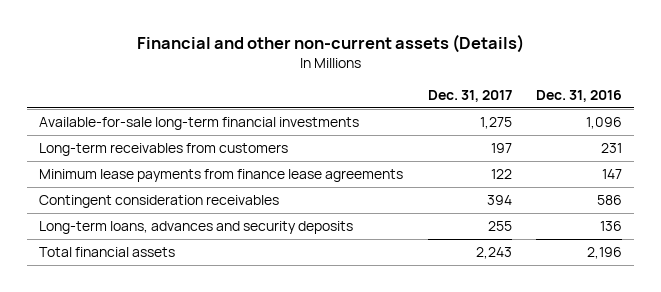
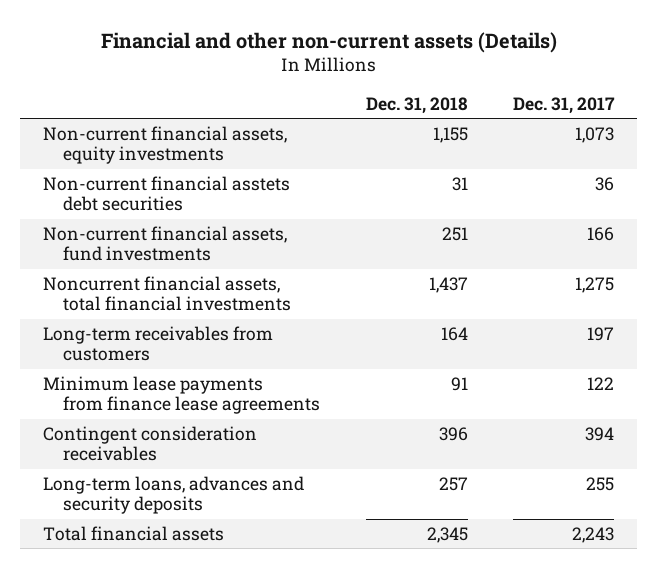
[536,90,623,103] Dec. 31, 2016 -> none
none -> [365,96,468,114] Dec. 31, 2018
none -> [43,126,288,165] Non-current financial assets, equity investments
none -> [43,176,291,212] Non-current financial asstets debt securities
none -> [43,226,288,262] Non-current financial assets, fund investments
[38,117,359,131] Available-for-sale long-term financial investments -> [43,276,292,312] Noncurrent financial assets, total financial investments

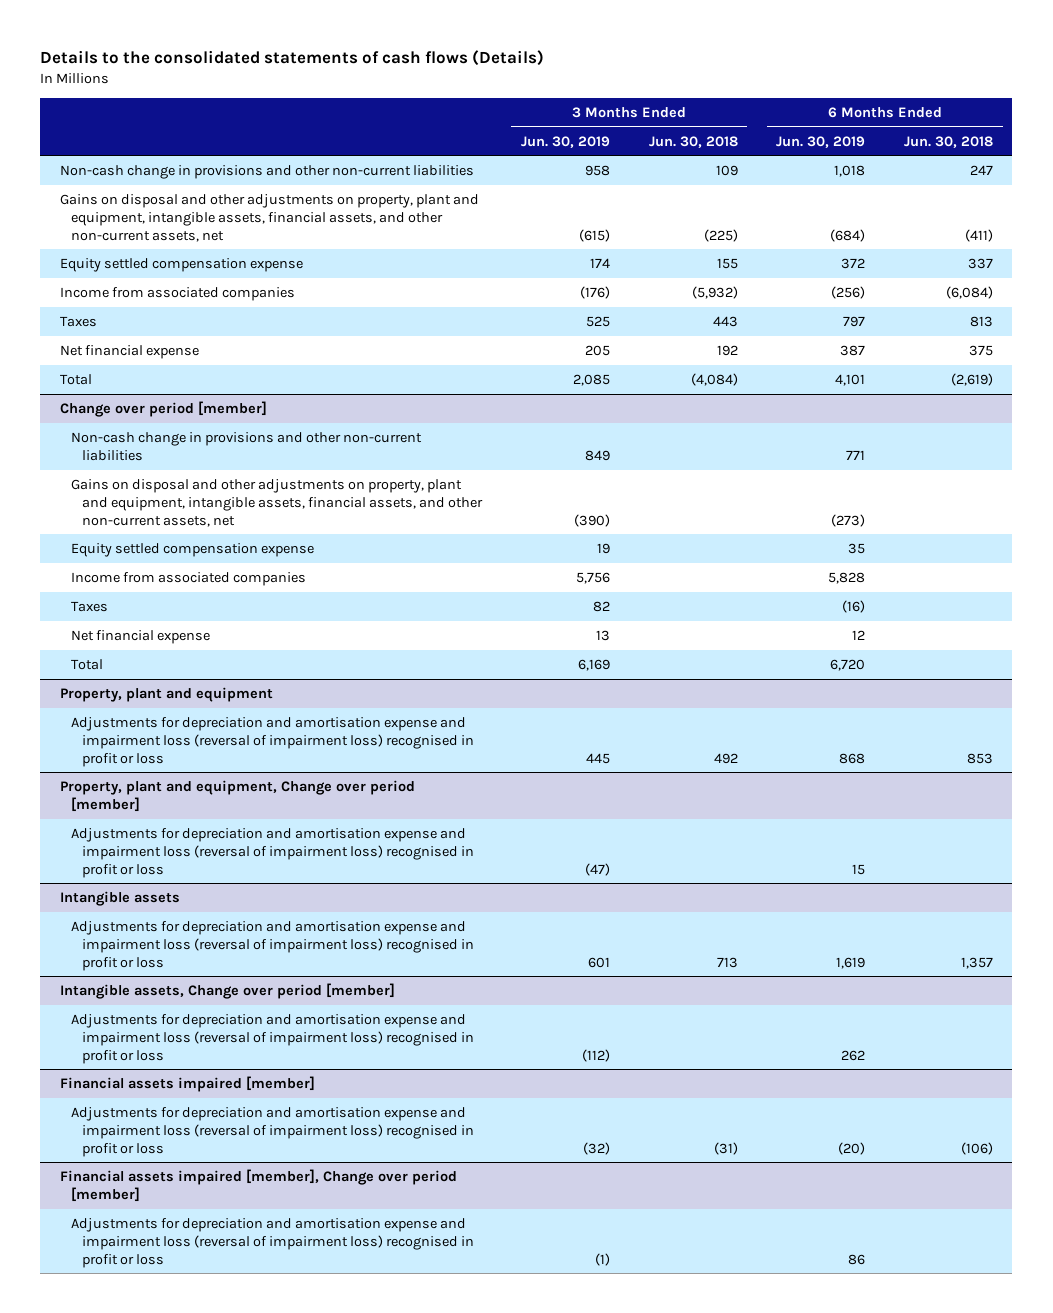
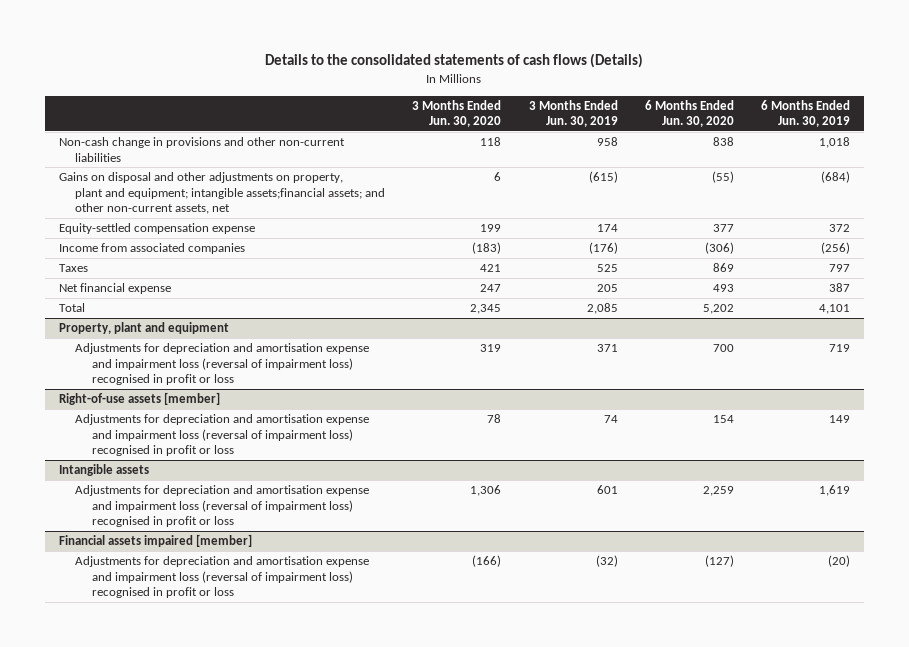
[648,135,738,148] Jun. 30, 2018 -> none
[904,135,994,148] Jun. 30, 2018 -> none
none -> [412,99,502,128] 3 Months Ended Jun. 30, 2020
none -> [644,99,734,128] 6 Months Ended Jun. 30, 2020
[59,194,479,242] Gains on disposal and other adjustments on property, plant and equipment, intangible assets, financial assets, and other non-current assets, net -> [58,172,386,215] Gains on disposal and other adjustments on property, plant and equipment; intangible assets;financial assets; and other non-current assets, net
[59,258,303,273] Equity settled compensation expense -> [58,223,255,235] Equity-settled compensation expense
[59,401,267,418] Change over period [member] -> none
[71,432,423,461] Non-cash change in provisions and other non-current liabilities -> none
[71,479,484,527] Gains on disposal and other adjustments on property, plant and equipment, intangible assets, financial assets, and other non-current assets, net -> none
[71,543,315,558] Equity settled compensation expense -> none
[71,572,307,587] Income from associated companies -> none
[71,601,109,613] Taxes -> none
[71,630,211,645] Net financial expense -> none
[71,659,104,671] Total -> none
[59,780,415,812] Property, plant and equipment, Change over period [member] -> none
[586,752,611,764] 445 -> [596,344,618,353] 371
[839,752,866,764] 868 -> [829,344,851,353] 719
none -> [58,392,220,406] Right-of-use assets [member]
[585,862,611,876] (47) -> [603,415,618,424] 74
[852,863,866,875] 15 -> [829,415,851,424] 149
[59,983,395,1000] Intangible assets, Change over period [member] -> none
[71,1014,475,1064] Adjustments for depreciation and amortisation expense and impairment loss (reversal of impairment loss) recognised in profit or loss -> none
[59,1169,457,1202] Financial assets impaired [member], Change over period [member] -> none
[71,1218,475,1268] Adjustments for depreciation and amortisation expense and impairment loss (reversal of impairment loss) recognised in profit or loss -> none

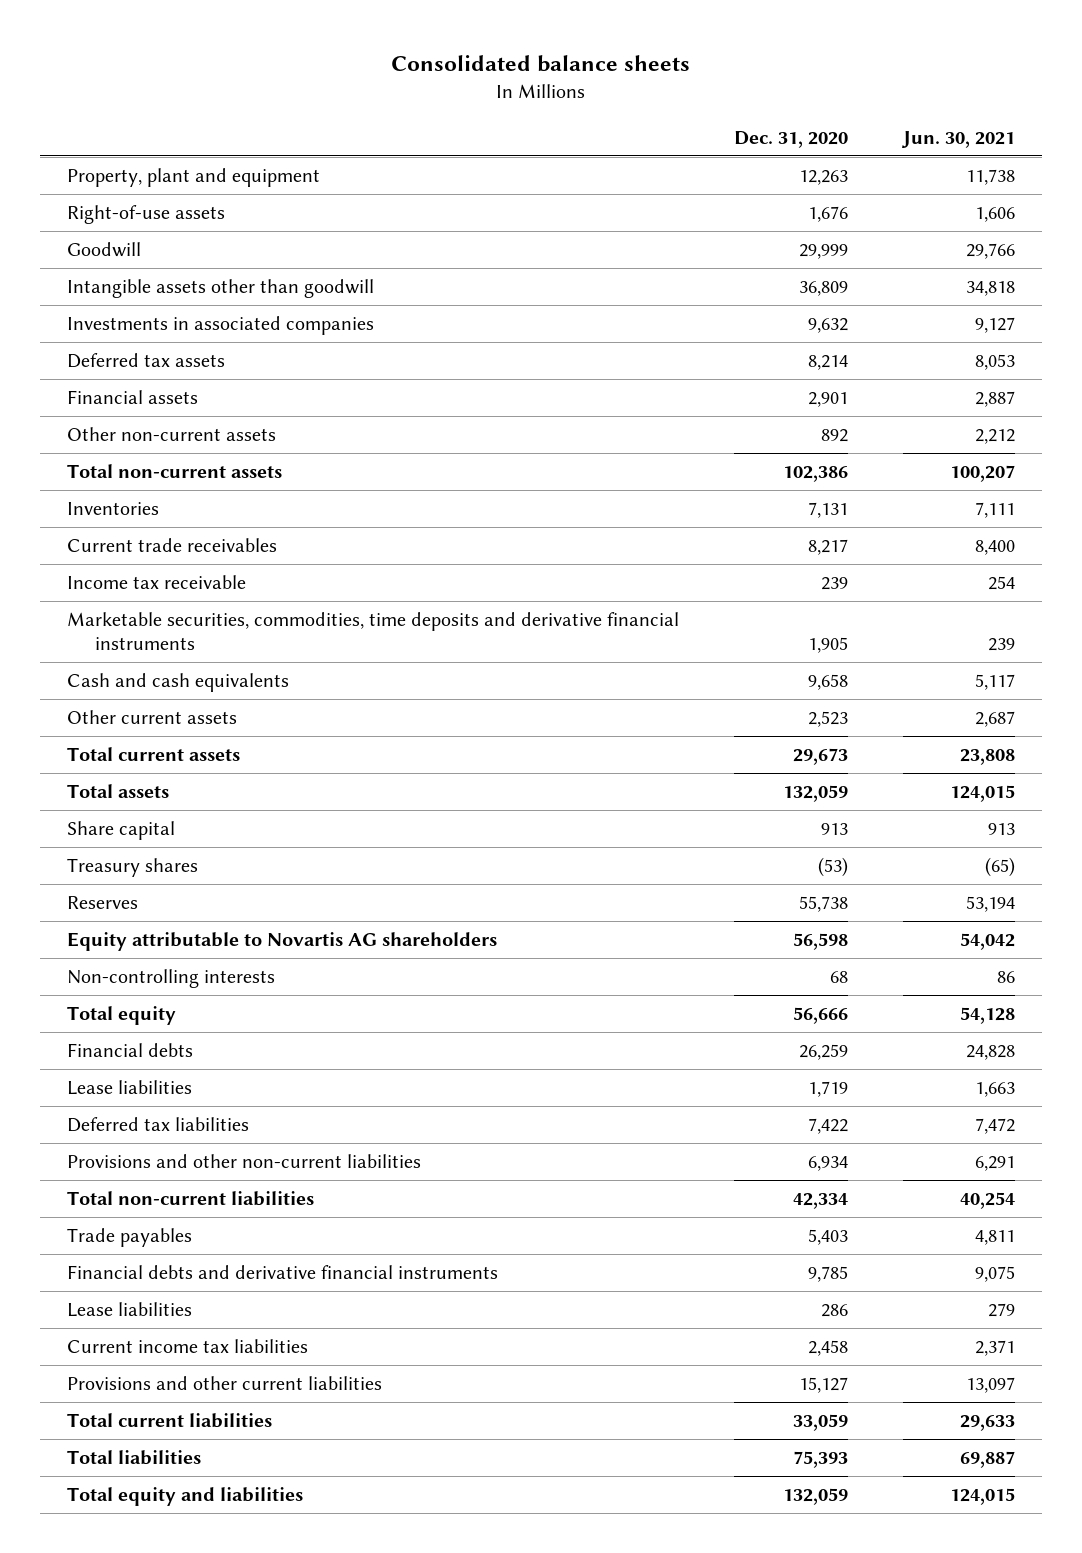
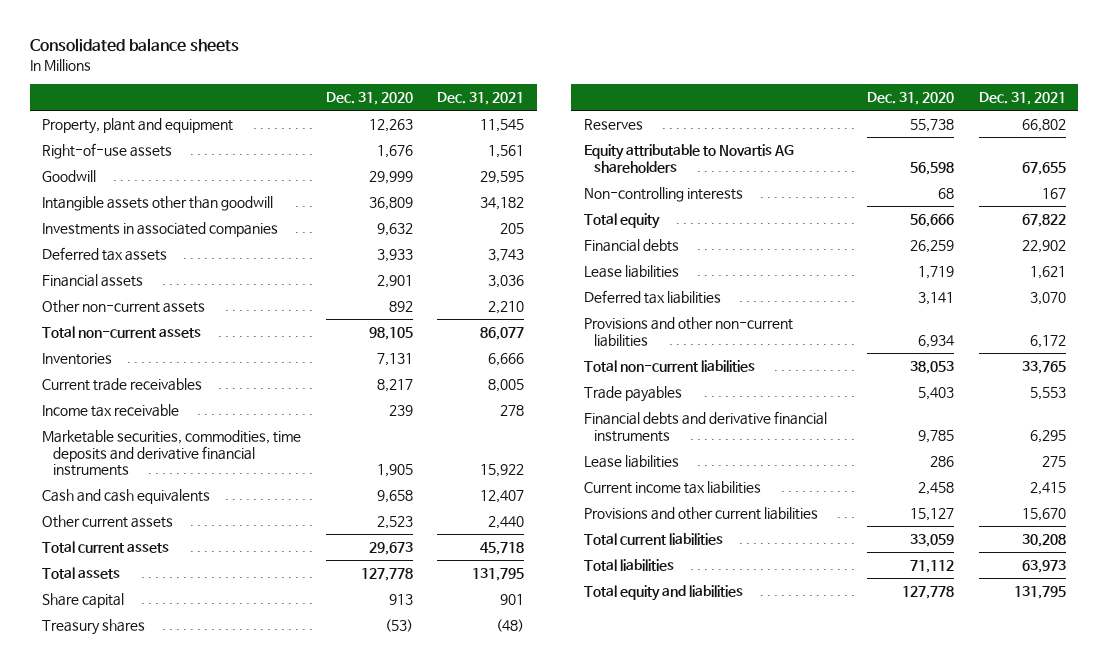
[900,130,1015,148] Jun. 30, 2021 -> none
none -> [437,92,525,106] Dec. 31, 2021
[807,355,848,371] 8,214 -> [376,249,413,263] 3,933
[782,466,848,483] 102,386 -> [368,327,413,341] 98,105
[782,785,848,803] 132,059 -> [360,568,413,582] 127,778
[807,1118,848,1135] 7,422 -> [918,292,955,306] 3,141
[792,1193,848,1210] 42,334 -> [910,361,955,375] 38,053
[792,1451,848,1469] 75,393 -> [910,560,955,574] 71,112
[782,1488,848,1506] 132,059 -> [902,586,955,600] 127,778

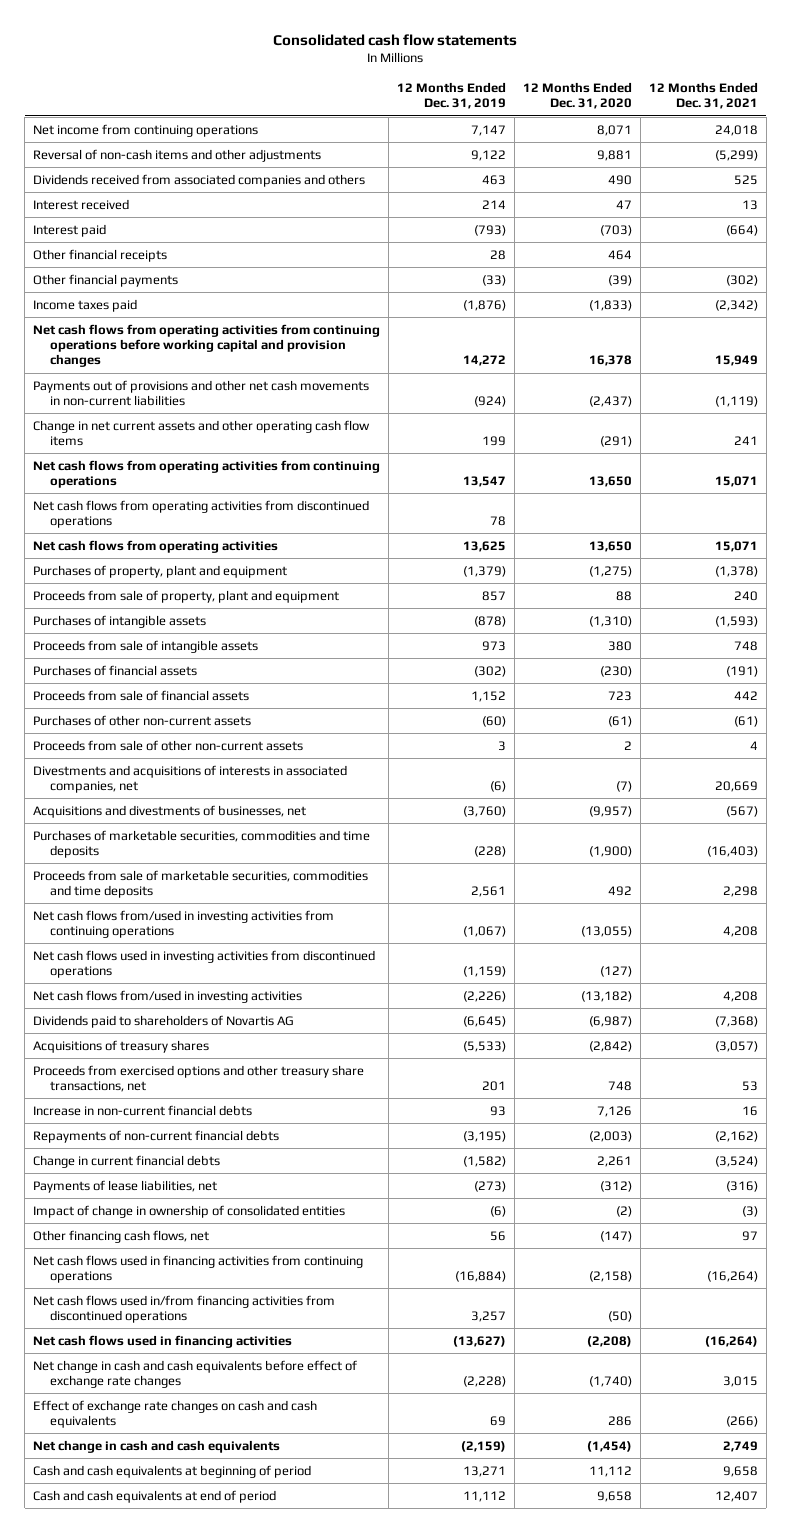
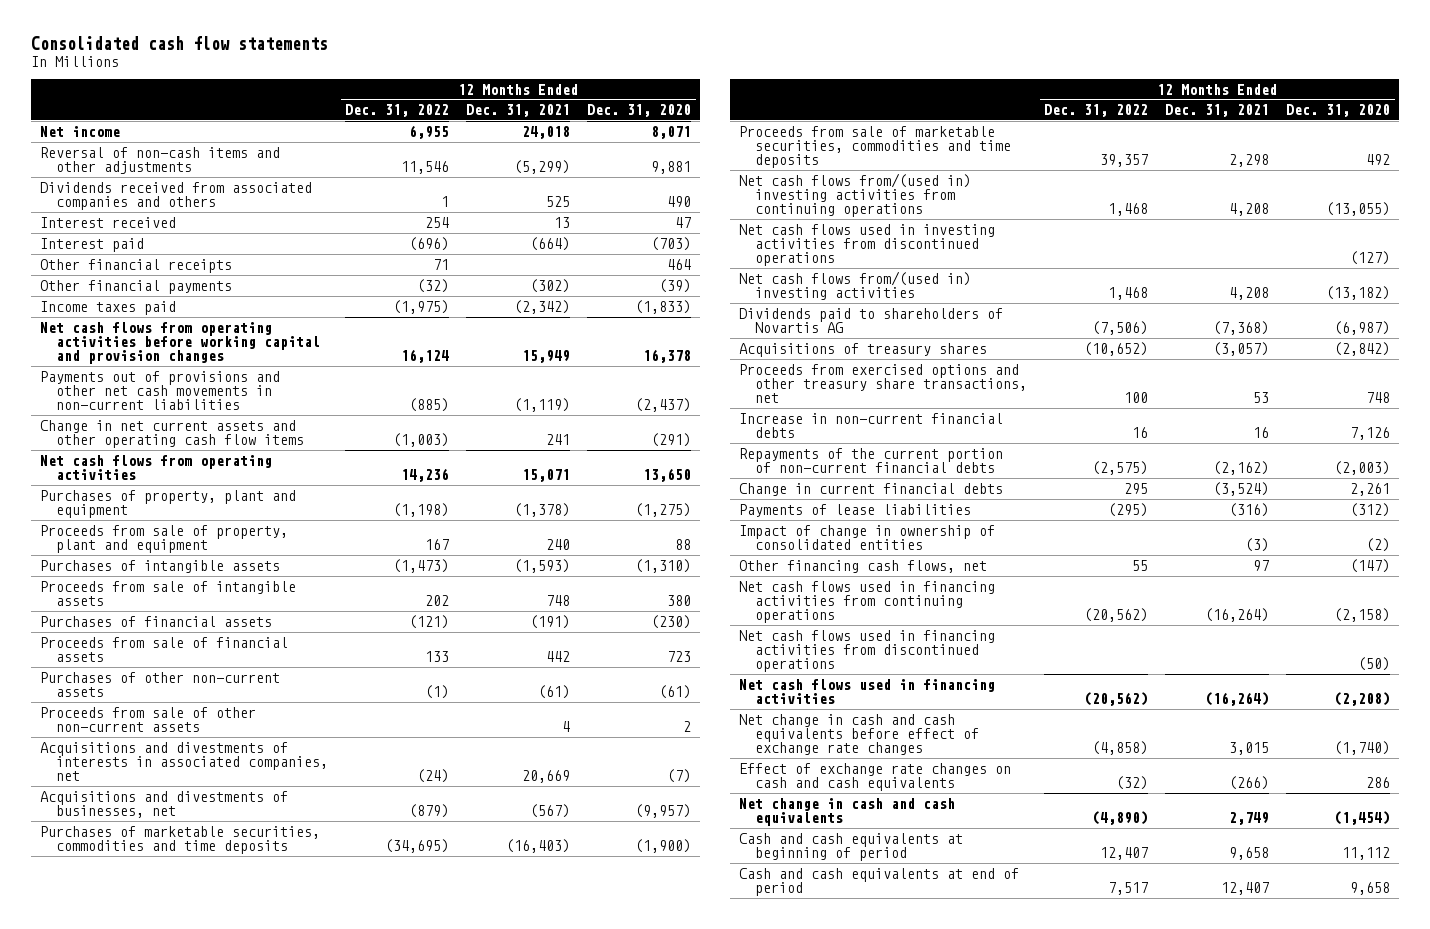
[397,82,507,110] 12 Months Ended Dec. 31, 2019 -> none
none -> [345,104,450,118] Dec. 31, 2022
[33,123,259,137] Net income from continuing operations -> [39,125,120,137] Net income
[33,323,381,368] Net cash flows from operating activities from continuing operations before working capital and provision changes -> [39,321,321,365] Net cash flows from operating activities before working capital and provision changes
[33,459,381,489] Net cash flows from operating activities from continuing operations -> none
[33,499,370,529] Net cash flows from operating activities from discontinued operations -> none
[33,764,348,794] Divestments and acquisitions of interests in associated companies, net -> [39,741,329,782] Acquisitions and divestments of interests in associated companies, net
[33,909,335,939] Net cash flows from/used in investing activities from continuing operations -> [738,172,971,218] Net cash flows from/(used in) investing activities from continuing operations
[33,989,303,1003] Net cash flows from/used in investing activities -> [738,270,971,301] Net cash flows from/(used in) investing activities
[33,1129,280,1143] Repayments of non-current financial debts -> [738,447,1003,474] Repayments of the current portion of non-current financial debts
[33,1179,218,1193] Payments of lease liabilities, net -> [738,503,971,517] Payments of lease liabilities
[33,1294,336,1324] Net cash flows used in/from financing activities from discontinued operations -> [738,629,995,673] Net cash flows used in financing activities from discontinued operations

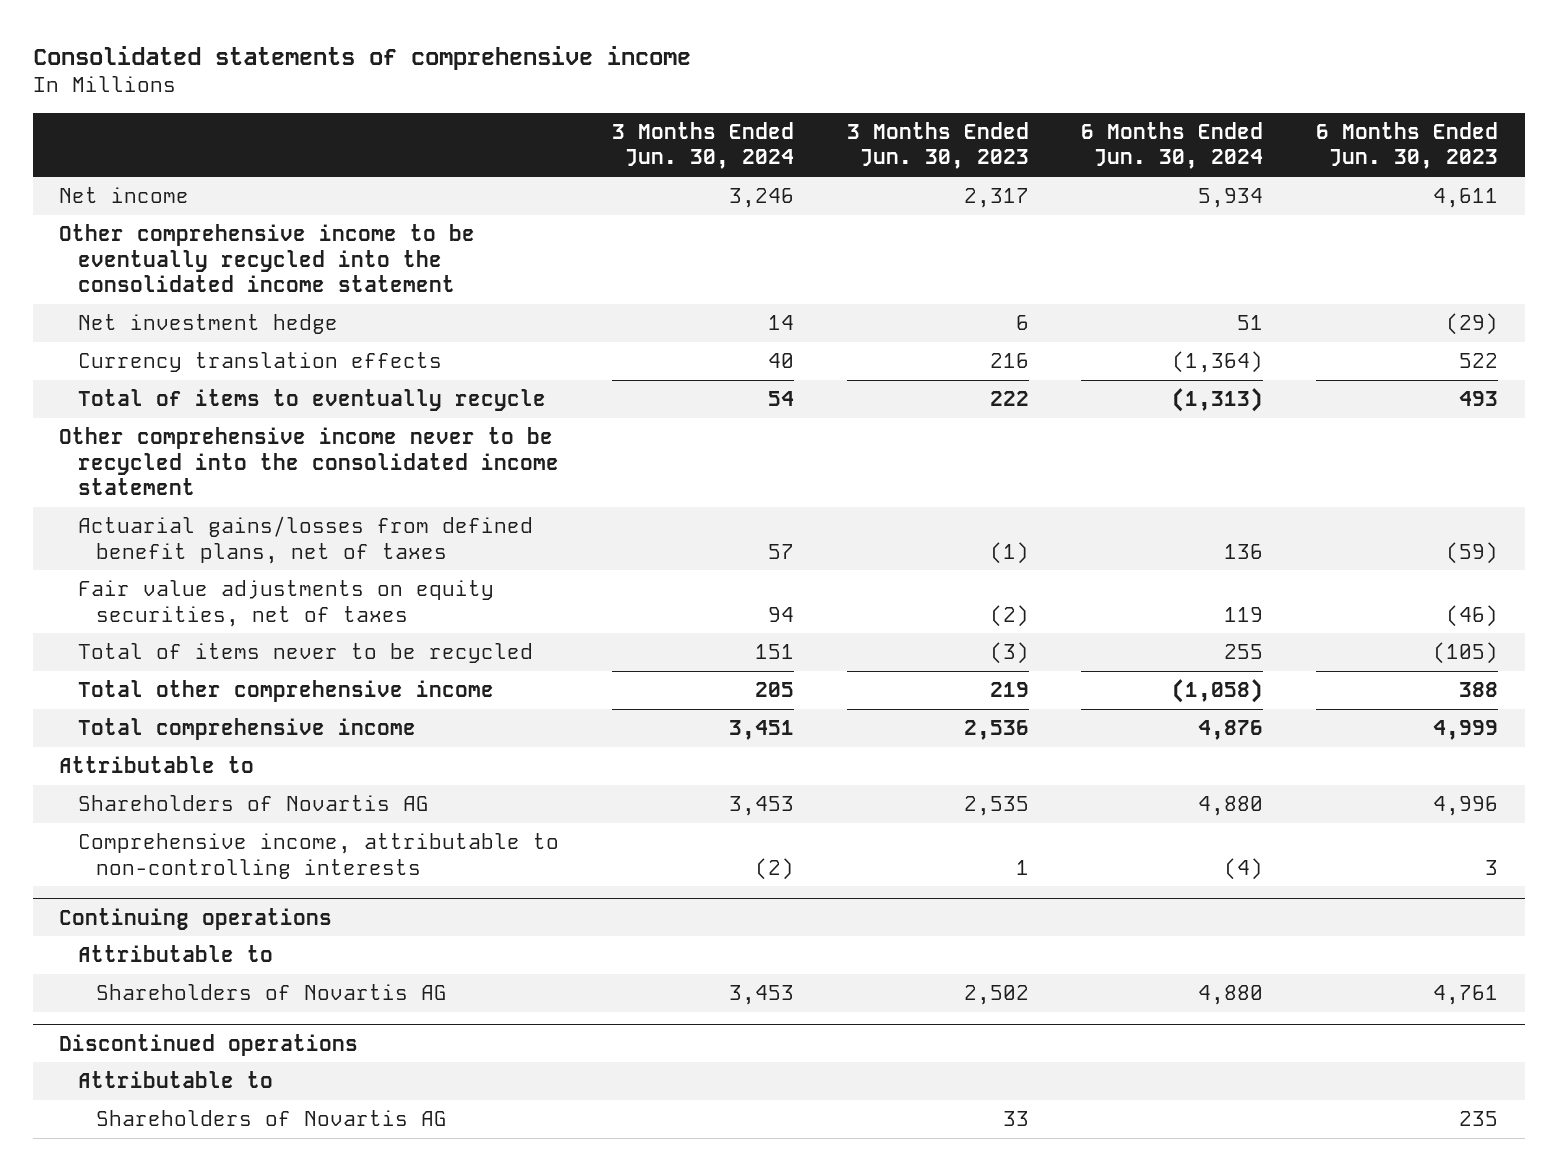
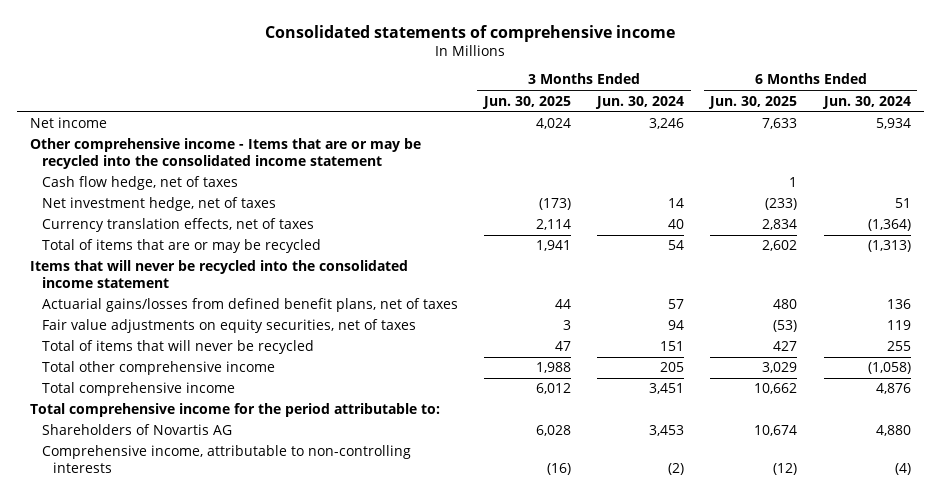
[846,121,1029,170] 3 Months Ended Jun. 30, 2023 -> none
[1316,121,1499,170] 6 Months Ended Jun. 30, 2023 -> none
none -> [482,95,572,109] Jun. 30, 2025
none -> [708,95,798,109] Jun. 30, 2025
[59,224,476,292] Other comprehensive income to be eventually recycled into the consolidated income statement -> [30,138,422,170] Other comprehensive income - Items that are or may be recycled into the consolidated income statement
none -> [41,176,238,191] Cash flow hedge, net of taxes
[77,314,338,335] Net investment hedge -> [41,197,276,212] Net investment hedge, net of taxes
[77,352,442,373] Currency translation effects -> [41,218,314,233] Currency translation effects, net of taxes
[77,389,546,412] Total of items to eventually recycle -> [41,239,321,254] Total of items that are or may be recycled
[59,427,559,495] Other comprehensive income never to be recycled into the consolidated income statement -> [30,260,409,289] Items that will never be recycled into the consolidated income statement
[77,643,533,664] Total of items never to be recycled -> [41,340,314,355] Total of items that will never be recycled
[59,756,255,774] Attributable to -> [30,403,441,418] Total comprehensive income for the period attributable to:
[59,907,333,930] Continuing operations -> none
[77,945,273,963] Attributable to -> none
[95,984,447,1001] Shareholders of Novartis AG -> none
[59,1033,359,1056] Discontinued operations -> none
[77,1071,273,1089] Attributable to -> none
[95,1110,447,1127] Shareholders of Novartis AG -> none

